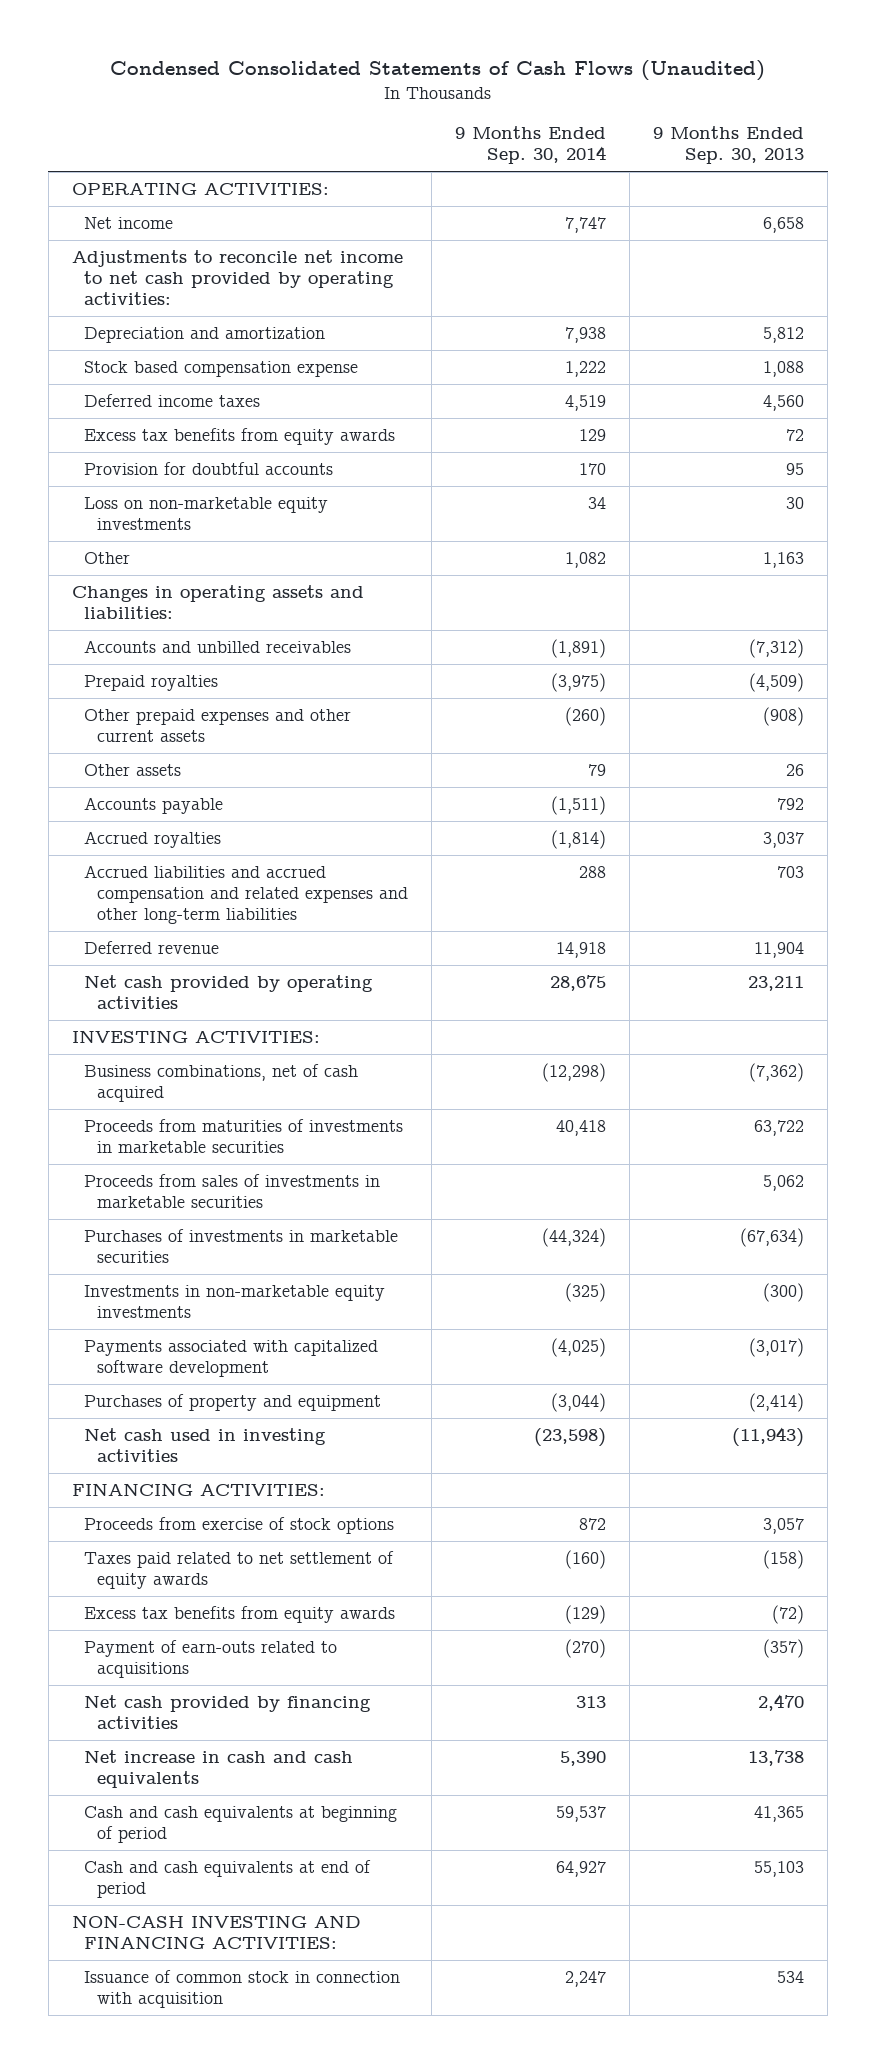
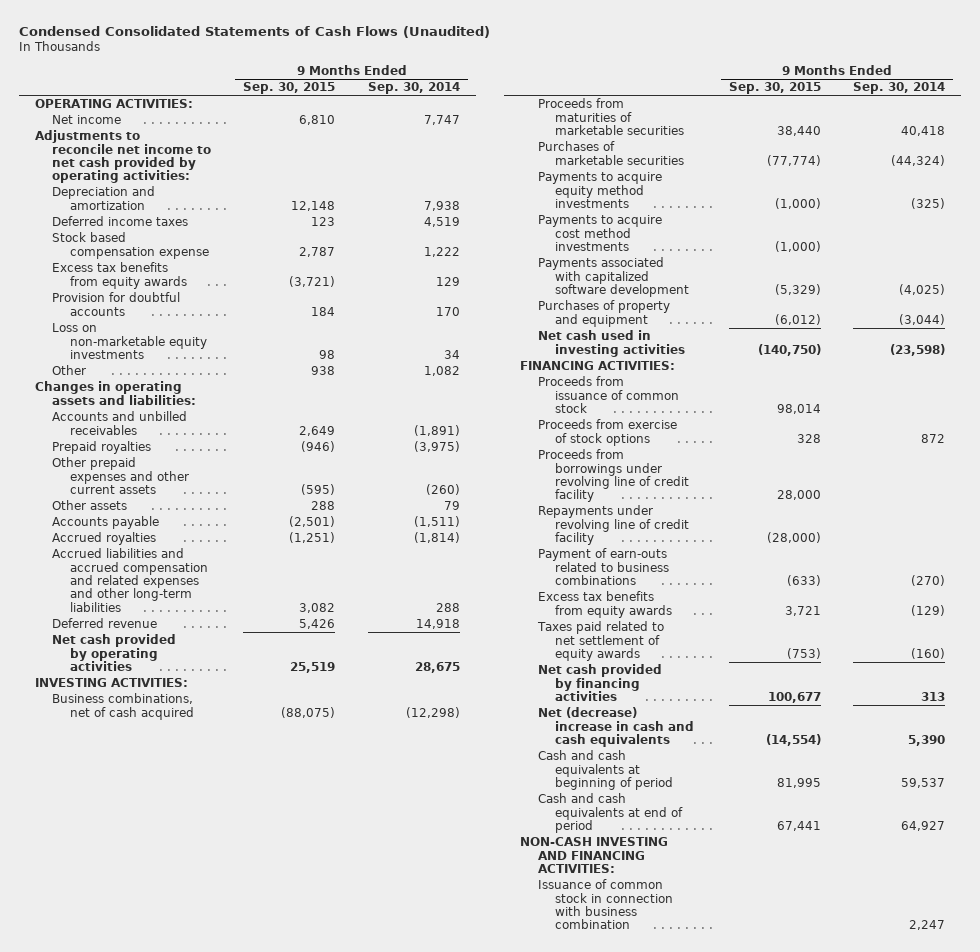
[653,126,805,165] 9 Months Ended Sep. 30, 2013 -> none
none -> [243,82,336,95] Sep. 30, 2015
[84,361,359,378] Stock based compensation expense -> [52,232,209,259] Stock based compensation expense
[84,1174,381,1208] Proceeds from sales of investments in marketable securities -> none
[84,1119,404,1153] Proceeds from maturities of investments in marketable securities -> [537,98,684,136] Proceeds from maturities of marketable securities
[84,1229,399,1263] Purchases of investments in marketable securities -> [537,141,684,165] Purchases of marketable securities
[84,1285,386,1318] Investments in non-marketable equity investments -> [537,172,662,209] Payments to acquire equity method investments
none -> [537,215,662,252] Payments to acquire cost method investments
none -> [537,376,679,414] Proceeds from issuance of common stock
none -> [537,449,689,503] Proceeds from borrowings under revolving line of credit facility
none -> [537,505,689,546] Repayments under revolving line of credit facility
none -> [537,548,669,586] Payment of earn-outs related to business combinations
[84,1640,338,1678] Payment of earn-outs related to acquisitions -> none
[84,1551,395,1589] Taxes paid related to net settlement of equity awards -> [536,621,664,662] Taxes paid related to net settlement of equity awards
[84,1750,354,1788] Net increase in cash and cash equivalents -> [537,707,694,748] Net (decrease) increase in cash and cash equivalents
[84,1970,401,2008] Issuance of common stock in connection with acquisition -> [537,879,673,930] Issuance of common stock in connection with business combination

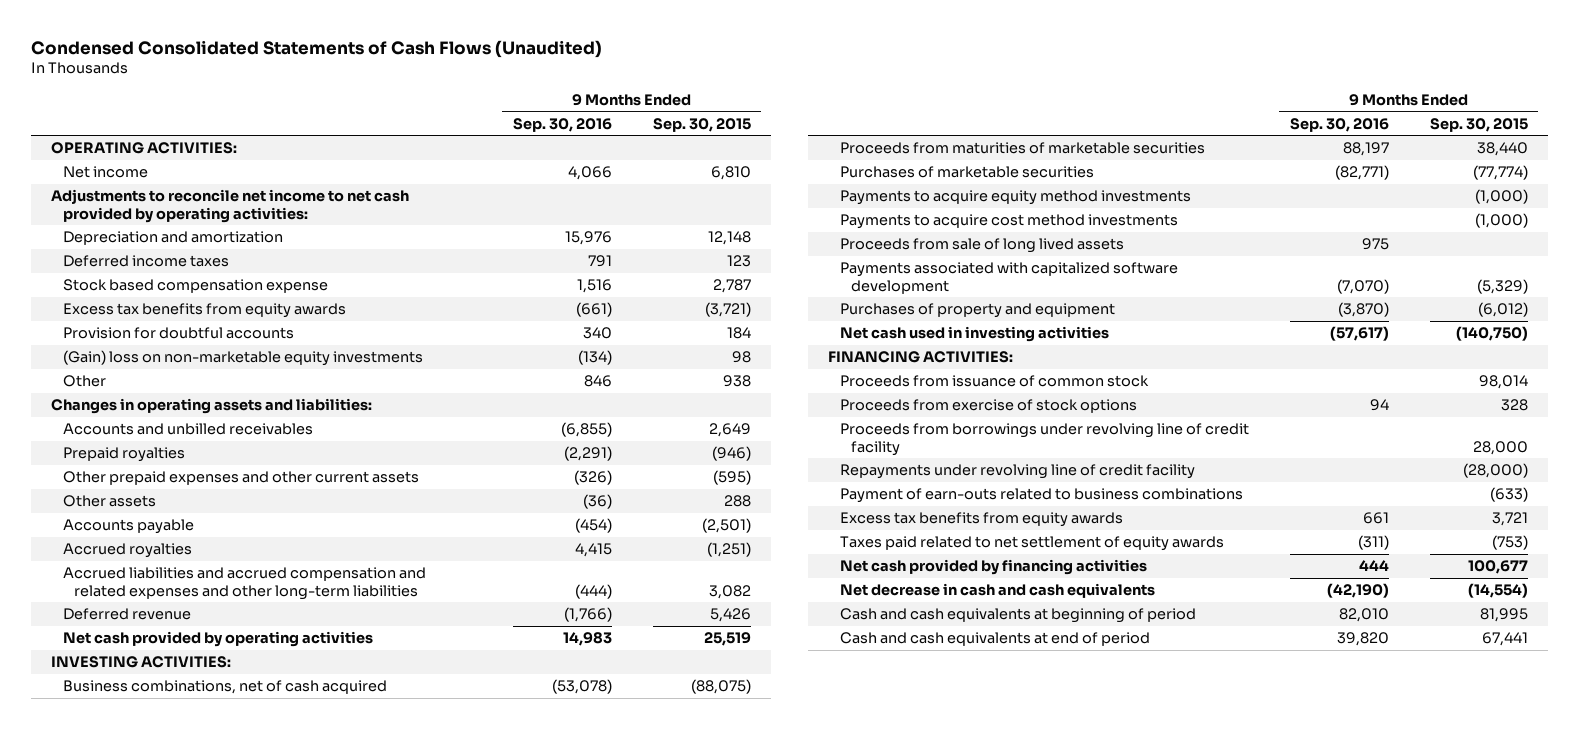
[367,82,460,95] Sep. 30, 2014 -> none
none -> [512,117,612,132] Sep. 30, 2016
[52,323,207,360] Loss on non-marketable equity investments -> [62,350,423,367] (Gain) loss on non-marketable equity investments
none -> [839,238,1124,254] Proceeds from sale of long lived assets
[537,707,694,748] Net (decrease) increase in cash and cash equivalents -> [839,583,1155,599] Net decrease in cash and cash equivalents
[520,837,669,874] NON-CASH INVESTING AND FINANCING ACTIVITIES: -> none
[537,879,673,930] Issuance of common stock in connection with business combination -> none

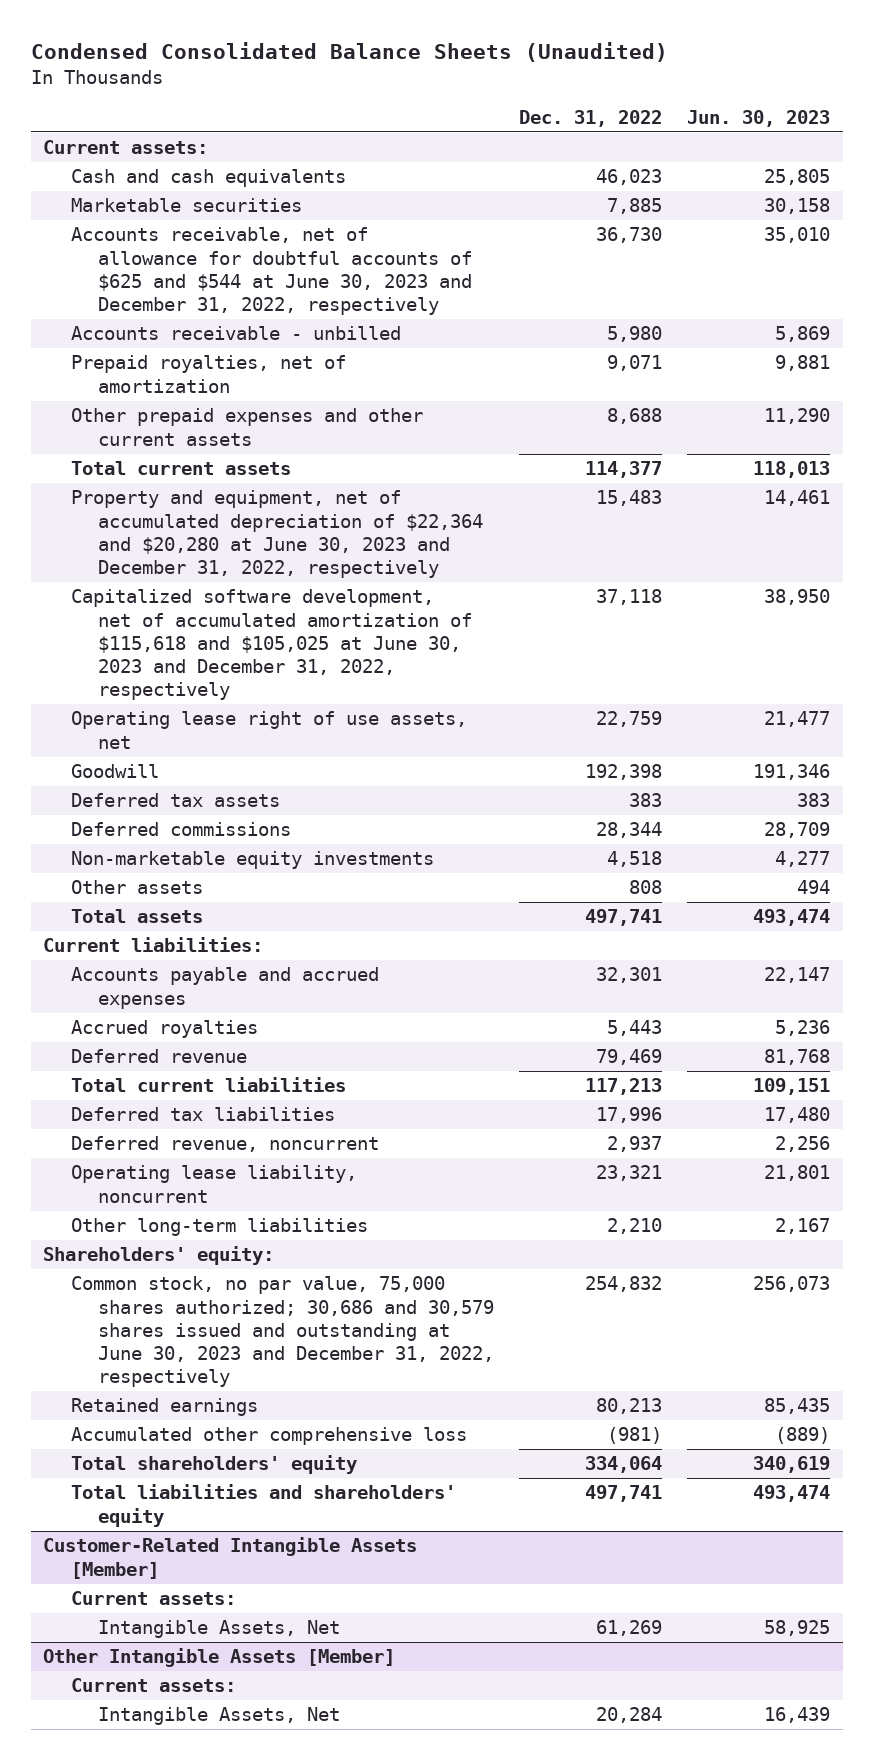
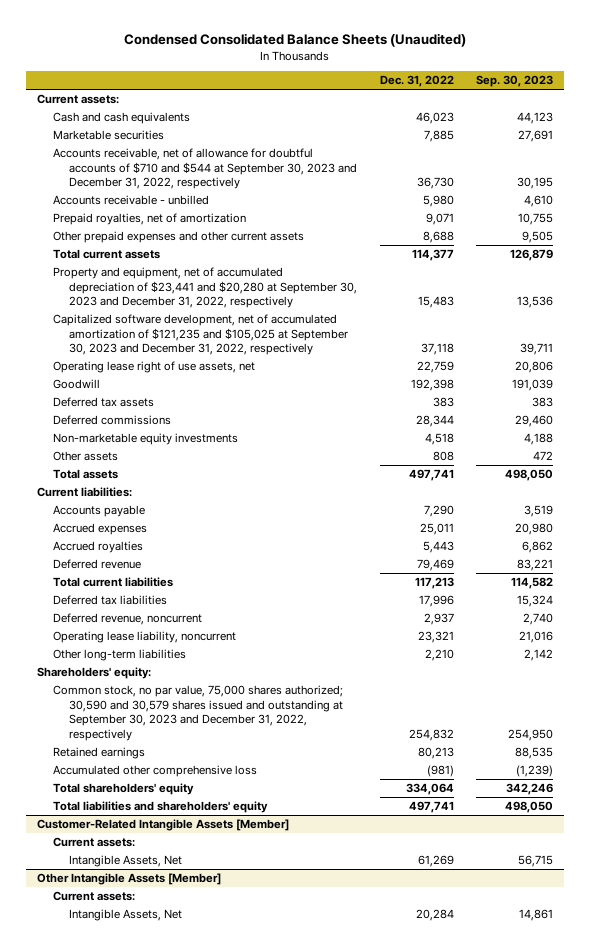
[687,109,831,127] Jun. 30, 2023 -> none
none -> [475,75,553,88] Sep. 30, 2023
[70,227,473,315] Accounts receivable, net of allowance for doubtful accounts of $625 and $544 at June 30, 2023 and December 31, 2022, respectively -> [53,148,358,190] Accounts receivable, net of allowance for doubtful accounts of $710 and $544 at September 30, 2023 and December 31, 2022, respectively
[70,490,484,578] Property and equipment, net of accumulated depreciation of $22,364 and $20,280 at June 30, 2023 and December 31, 2022, respectively -> [53,267,358,309] Property and equipment, net of accumulated depreciation of $23,441 and $20,280 at September 30, 2023 and December 31, 2022, respectively
[70,589,473,701] Capitalized software development, net of accumulated amortization of $115,618 and $105,025 at June 30, 2023 and December 31, 2022, respectively -> [53,314,349,356] Capitalized software development, net of accumulated amortization of $121,235 and $105,025 at September 30, 2023 and December 31, 2022, respectively
[70,967,379,1009] Accounts payable and accrued expenses -> none
none -> [53,505,146,518] Accounts payable
none -> [53,523,148,536] Accrued expenses
[70,1276,495,1388] Common stock, no par value, 75,000 shares authorized; 30,686 and 30,579 shares issued and outstanding at June 30, 2023 and December 31, 2022, respectively -> [53,685,344,742] Common stock, no par value, 75,000 shares authorized; 30,590 and 30,579 shares issued and outstanding at September 30, 2023 and December 31, 2022, respectively

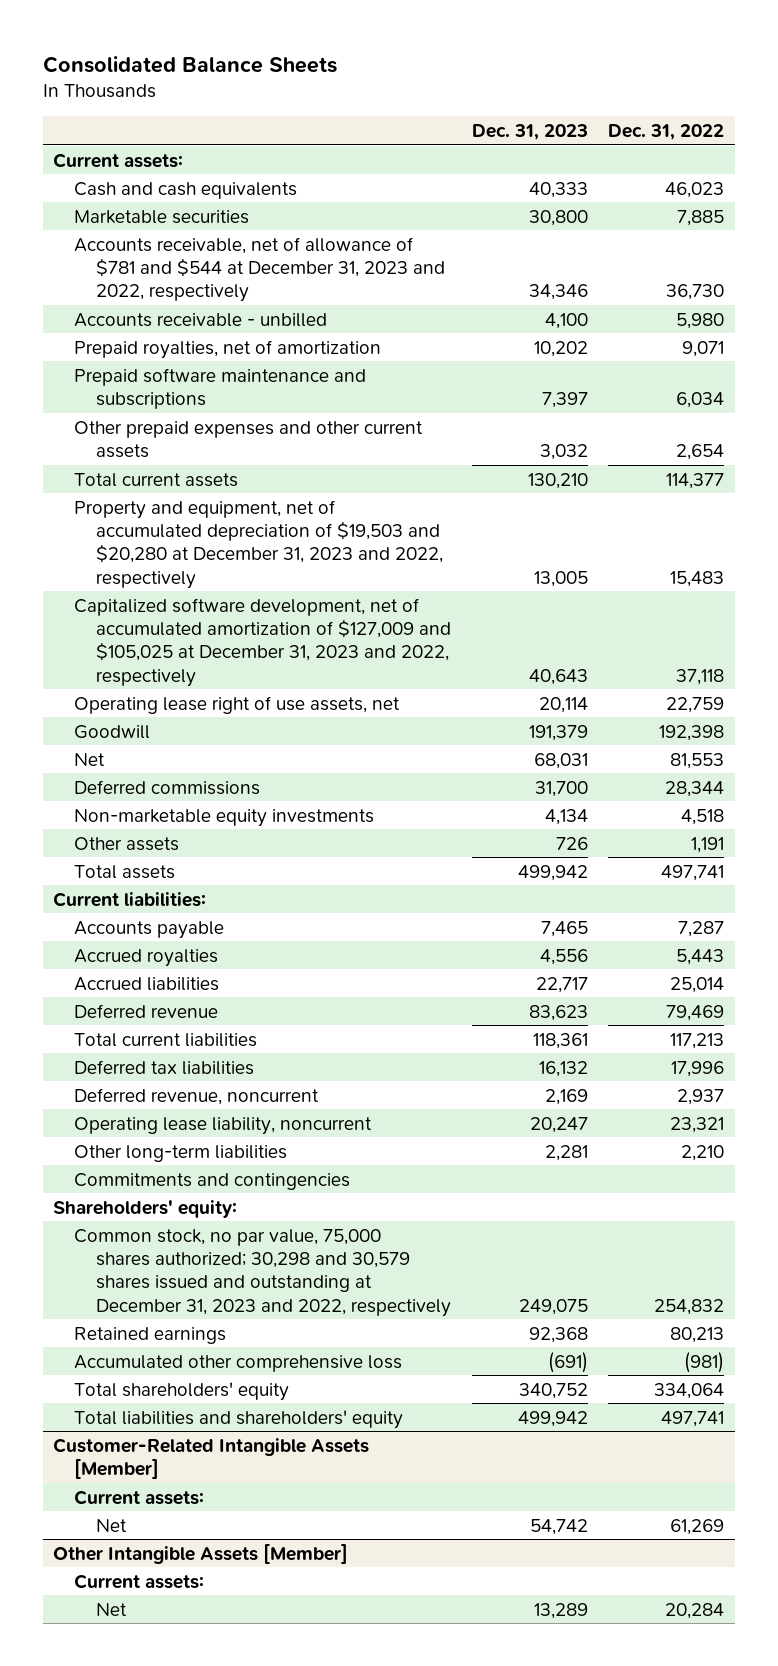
[123,33,466,48] Condensed Consolidated Balance Sheets (Unaudited) -> [42,56,337,74] Consolidated Balance Sheets
[475,75,553,88] Sep. 30, 2023 -> none
none -> [471,123,588,140] Dec. 31, 2023
[53,148,358,190] Accounts receivable, net of allowance for doubtful accounts of $710 and $544 at September 30, 2023 and December 31, 2022, respectively -> [74,236,445,303] Accounts receivable, net of allowance of $781 and $544 at December 31, 2023 and 2022, respectively
none -> [74,367,367,409] Prepaid software maintenance and subscriptions
[422,231,454,244] 8,688 -> [676,443,725,460] 2,654
[53,267,358,309] Property and equipment, net of accumulated depreciation of $23,441 and $20,280 at September 30, 2023 and December 31, 2022, respectively -> [74,499,443,589] Property and equipment, net of accumulated depreciation of $19,503 and $20,280 at December 31, 2023 and 2022, respectively
[53,314,349,356] Capitalized software development, net of accumulated amortization of $121,235 and $105,025 at September 30, 2023 and December 31, 2022, respectively -> [74,597,451,687] Capitalized software development, net of accumulated amortization of $127,009 and $105,025 at December 31, 2023 and 2022, respectively
[53,397,155,408] Deferred tax assets -> none
none -> [74,752,106,766] Net
[432,451,454,462] 808 -> [691,836,725,853] 1,191
[53,523,148,536] Accrued expenses -> none
[423,505,454,518] 7,290 -> [678,920,725,937] 7,287
none -> [74,976,220,991] Accrued liabilities
none -> [74,1172,351,1190] Commitments and contingencies
[53,685,344,742] Common stock, no par value, 75,000 shares authorized; 30,590 and 30,579 shares issued and outstanding at September 30, 2023 and December 31, 2022, respectively -> [74,1228,451,1317] Common stock, no par value, 75,000 shares authorized; 30,298 and 30,579 shares issued and outstanding at December 31, 2023 and 2022, respectively
[69,855,183,868] Intangible Assets, Net -> [95,1518,127,1532] Net
[69,909,183,922] Intangible Assets, Net -> [95,1602,127,1616] Net

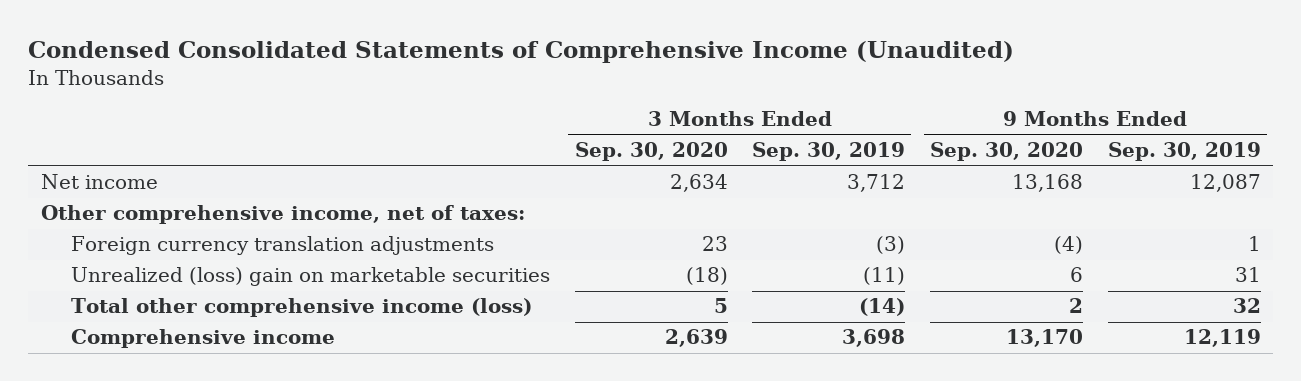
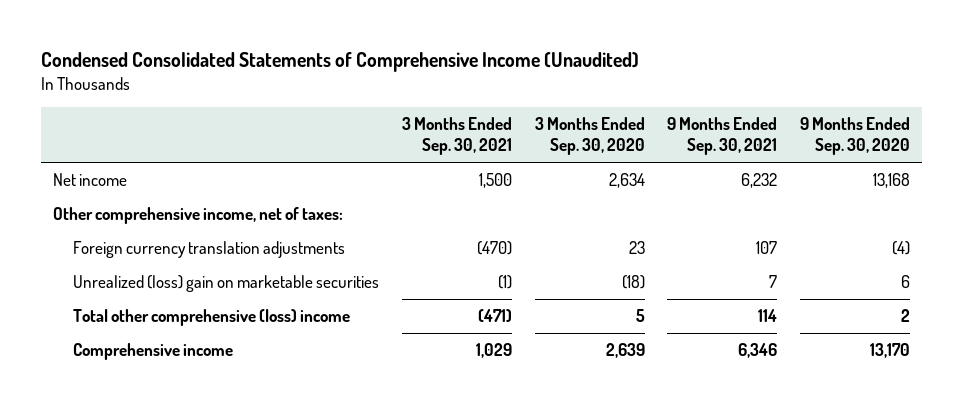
[752,142,906,162] Sep. 30, 2019 -> none
[1107,142,1261,162] Sep. 30, 2019 -> none
none -> [401,117,512,156] 3 Months Ended Sep. 30, 2021
none -> [667,117,778,156] 9 Months Ended Sep. 30, 2021
[70,298,532,318] Total other comprehensive income (loss) -> [72,309,350,327] Total other comprehensive (loss) income

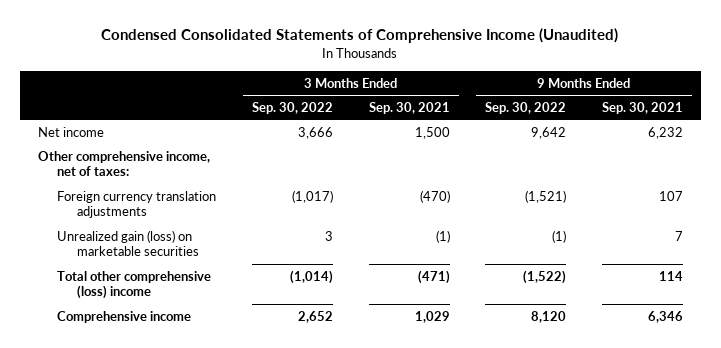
[534,117,645,156] 3 Months Ended Sep. 30, 2020 -> none
[800,117,911,156] 9 Months Ended Sep. 30, 2020 -> none
none -> [252,102,334,115] Sep. 30, 2022
none -> [485,102,567,115] Sep. 30, 2022
[72,275,379,293] Unrealized (loss) gain on marketable securities -> [57,229,199,257] Unrealized gain (loss) on marketable securities

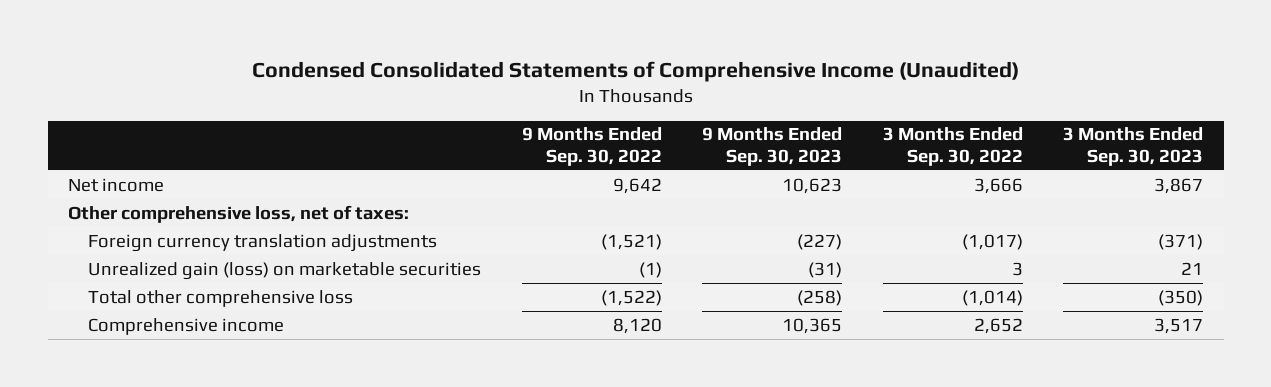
[368,102,450,115] Sep. 30, 2021 -> none
[602,102,684,115] Sep. 30, 2021 -> none
none -> [702,127,843,167] 9 Months Ended Sep. 30, 2023
none -> [1063,127,1204,167] 3 Months Ended Sep. 30, 2023
[37,150,210,177] Other comprehensive income, net of taxes: -> [68,204,410,223] Other comprehensive loss, net of taxes:
[57,270,212,300] Total other comprehensive (loss) income -> [88,289,354,307] Total other comprehensive loss

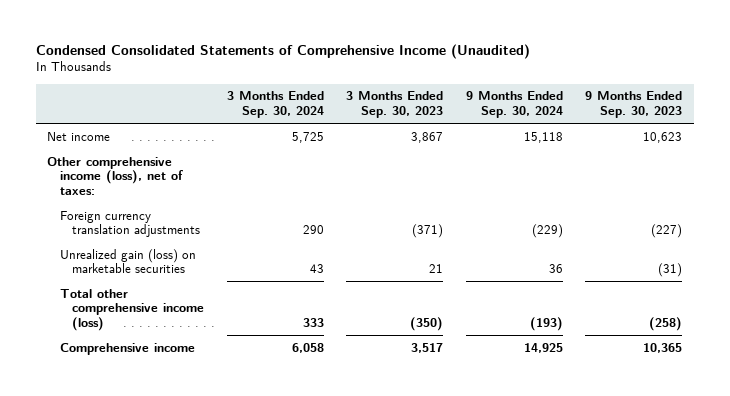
[521,127,662,167] 9 Months Ended Sep. 30, 2022 -> none
[882,127,1023,167] 3 Months Ended Sep. 30, 2022 -> none
none -> [226,91,324,119] 3 Months Ended Sep. 30, 2024
none -> [465,91,563,119] 9 Months Ended Sep. 30, 2024
[68,204,410,223] Other comprehensive loss, net of taxes: -> [47,156,183,196] Other comprehensive income (loss), net of taxes:
[88,289,354,307] Total other comprehensive loss -> [59,288,205,332] Total other comprehensive income (loss)

